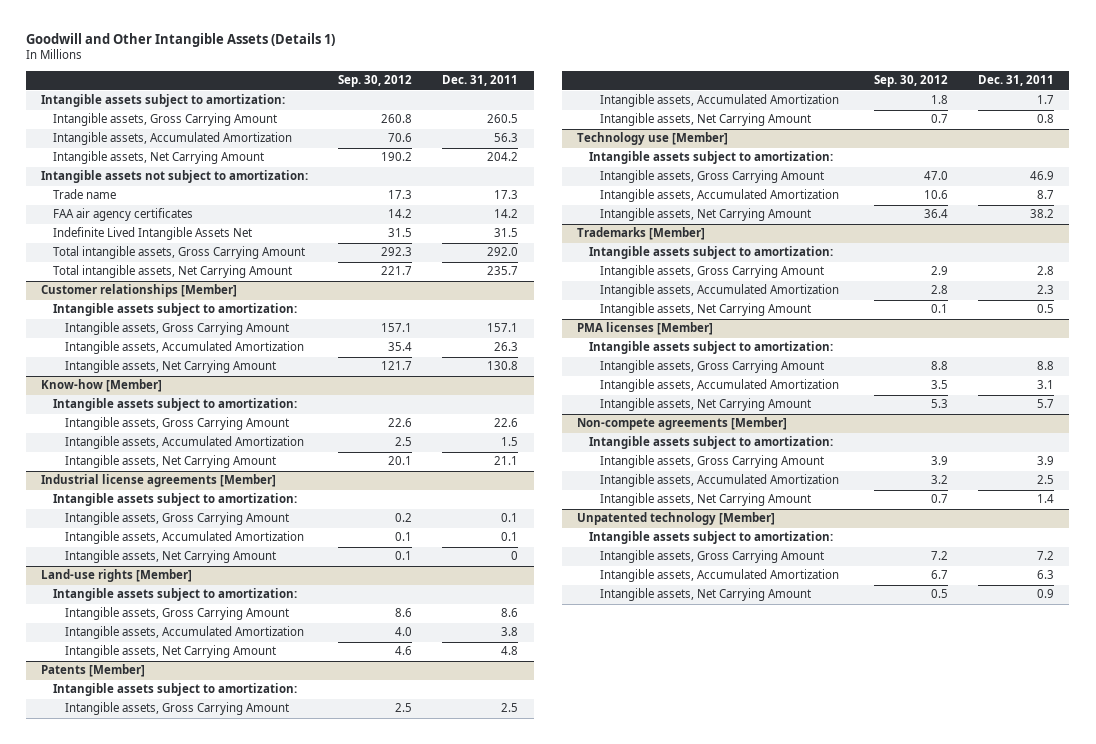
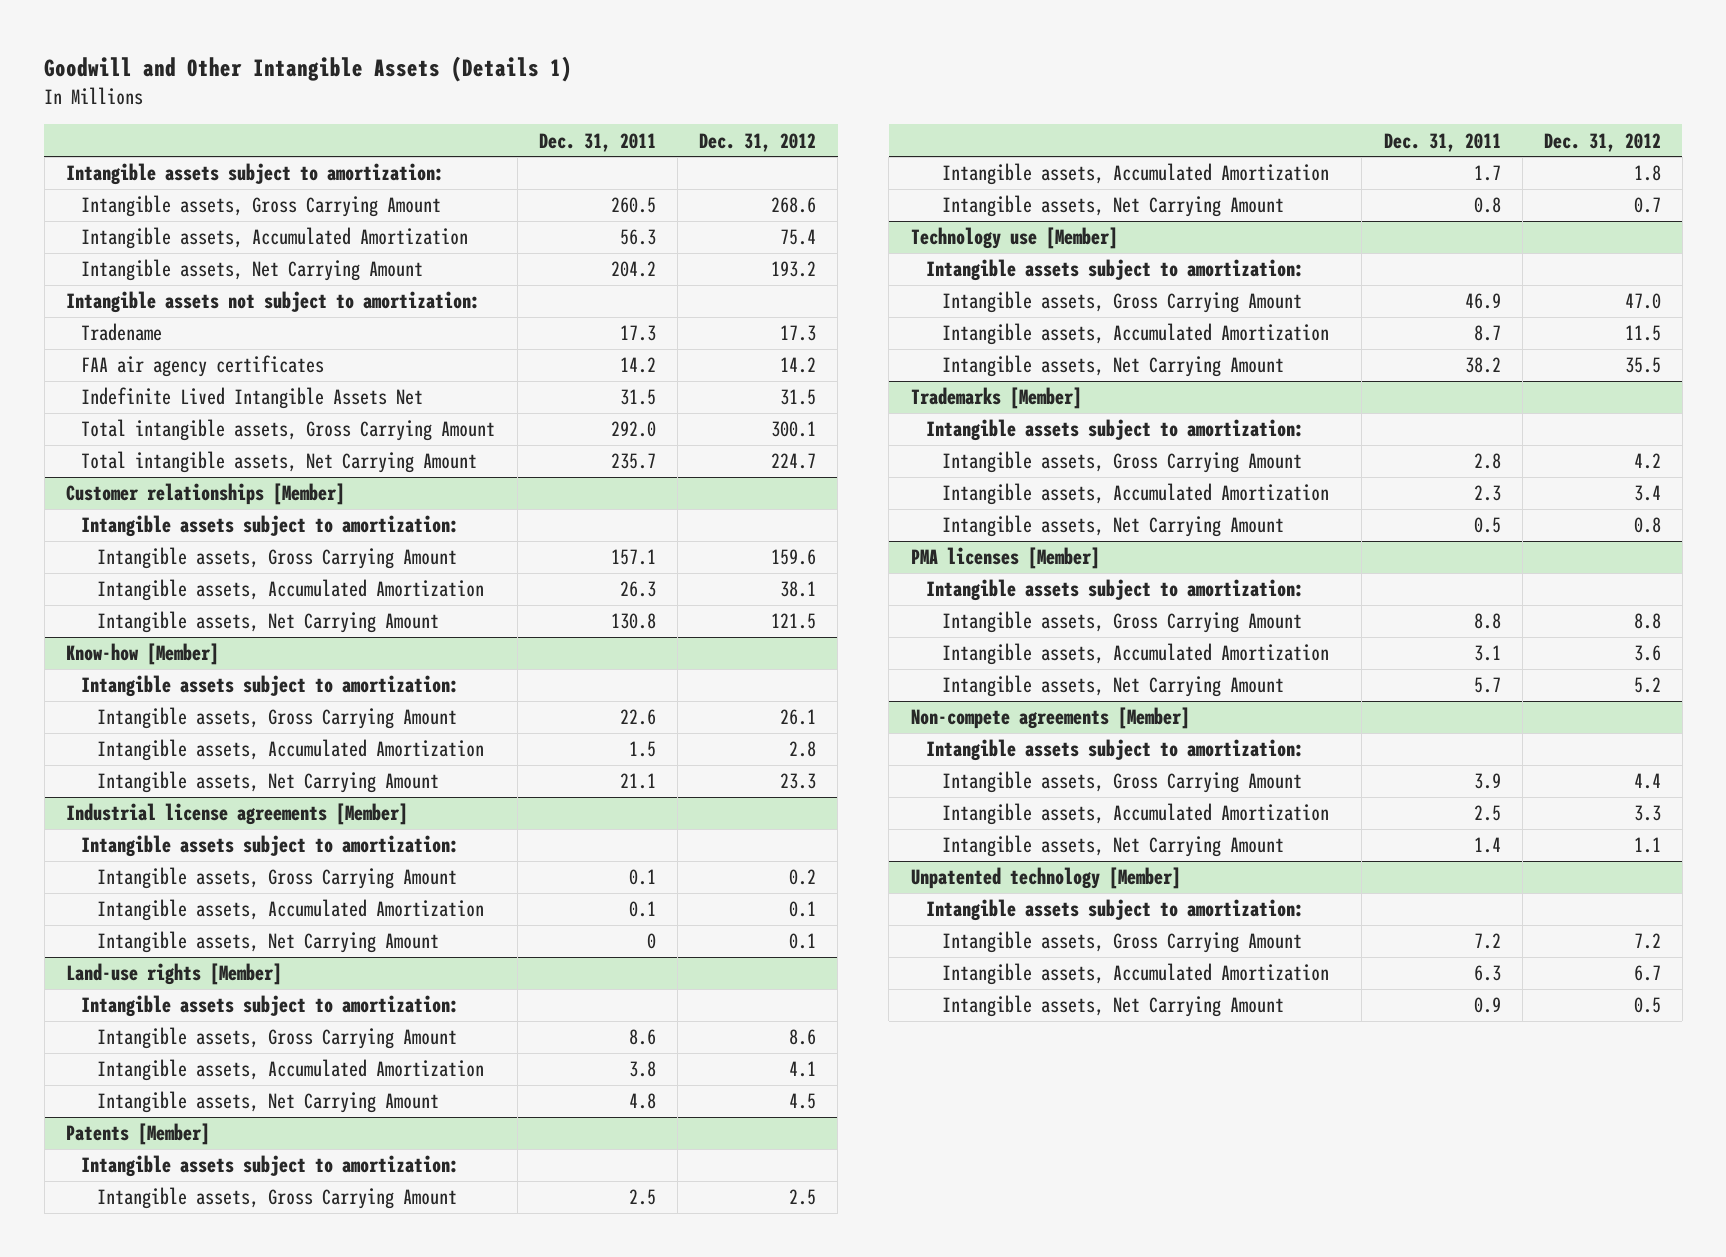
[338,75,413,88] Sep. 30, 2012 -> none
none -> [698,132,816,152] Dec. 31, 2012
[52,189,116,200] Trade name -> [81,323,163,342] Tradename

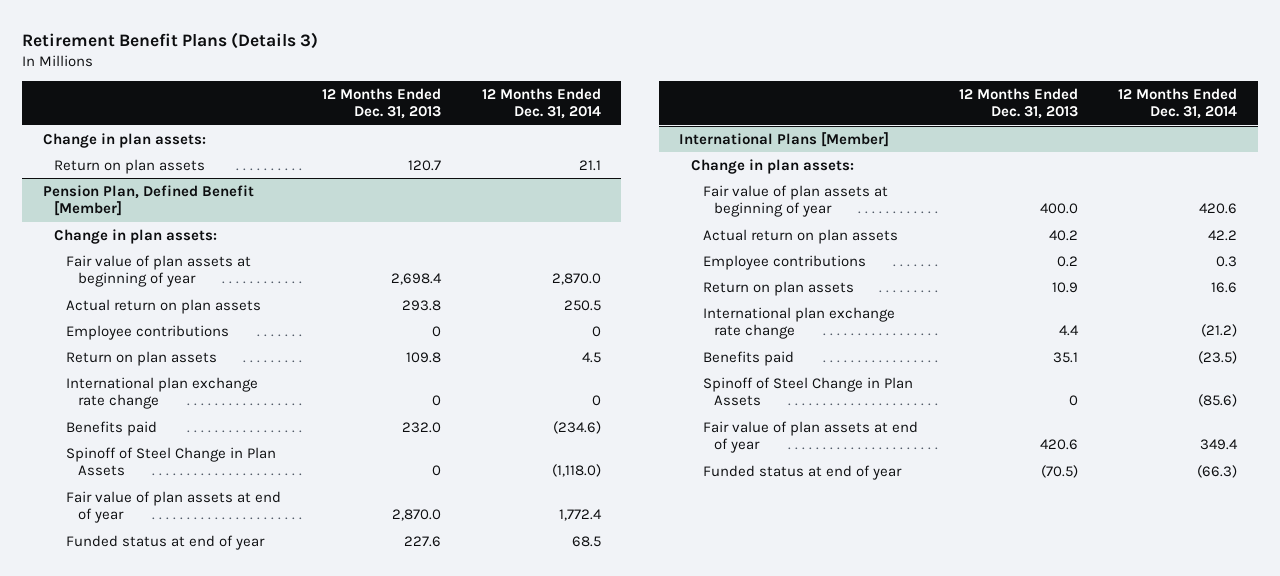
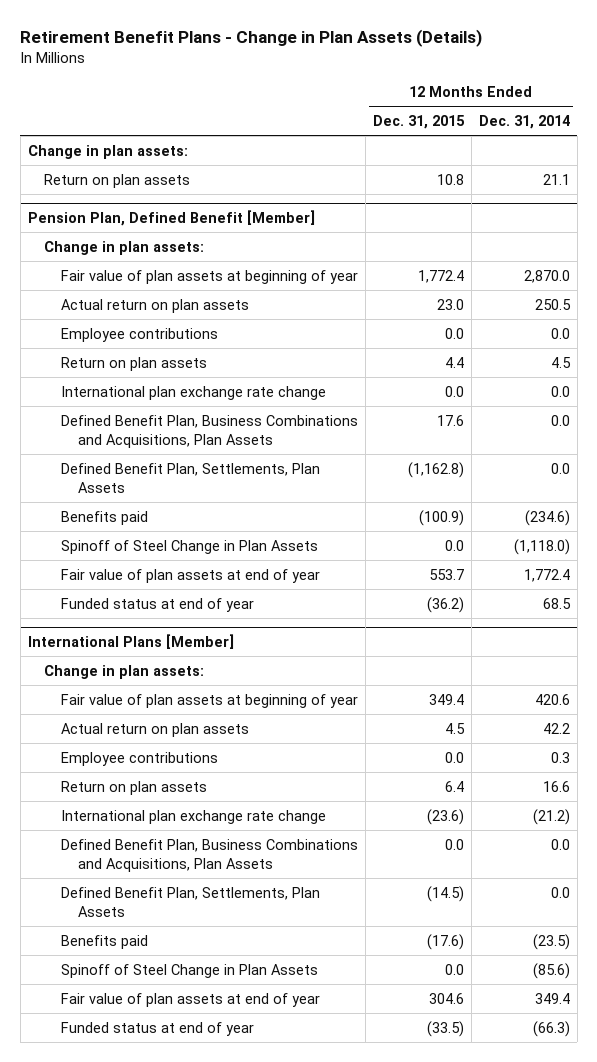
[22,31,319,49] Retirement Benefit Plans (Details 3) -> [20,29,483,48] Retirement Benefit Plans - Change in Plan Assets (Details)
[321,87,441,120] 12 Months Ended Dec. 31, 2013 -> none
none -> [372,115,465,130] Dec. 31, 2015
[591,325,601,337] 0 -> [550,327,570,339] 0.0
[591,395,601,407] 0 -> [550,385,570,397] 0.0
none -> [61,414,359,448] Defined Benefit Plan, Business Combinations and Acquisitions, Plan Assets
none -> [61,462,321,493] Defined Benefit Plan, Settlements, Plan Assets
none -> [61,838,359,872] Defined Benefit Plan, Business Combinations and Acquisitions, Plan Assets
none -> [61,886,321,917] Defined Benefit Plan, Settlements, Plan Assets

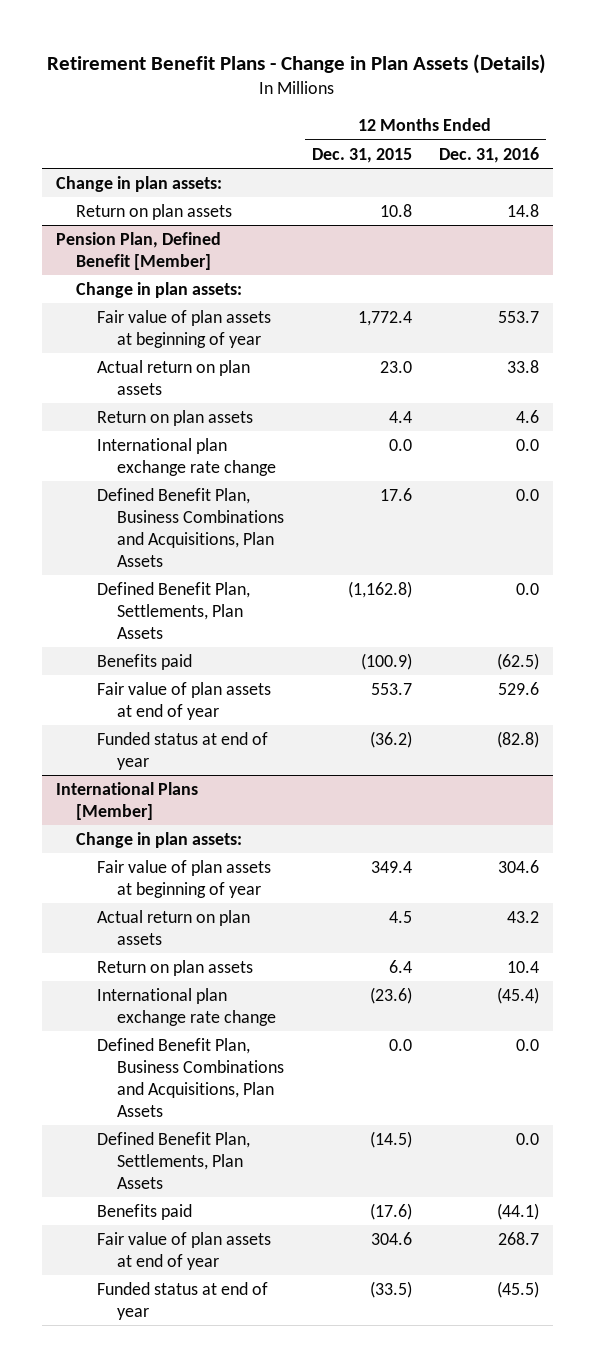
[478,115,570,130] Dec. 31, 2014 -> none
none -> [439,146,540,163] Dec. 31, 2016
[61,327,219,342] Employee contributions -> none
[61,539,319,554] Spinoff of Steel Change in Plan Assets -> none
[61,751,219,766] Employee contributions -> none
[61,963,319,978] Spinoff of Steel Change in Plan Assets -> none

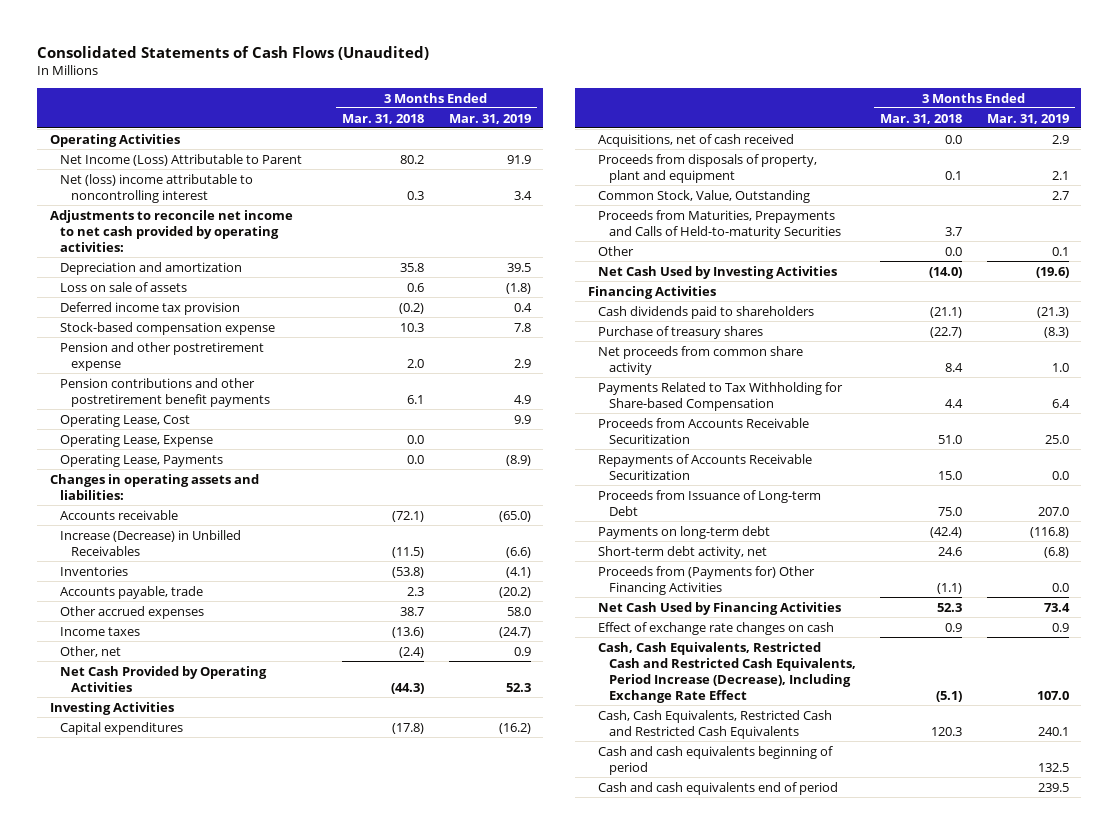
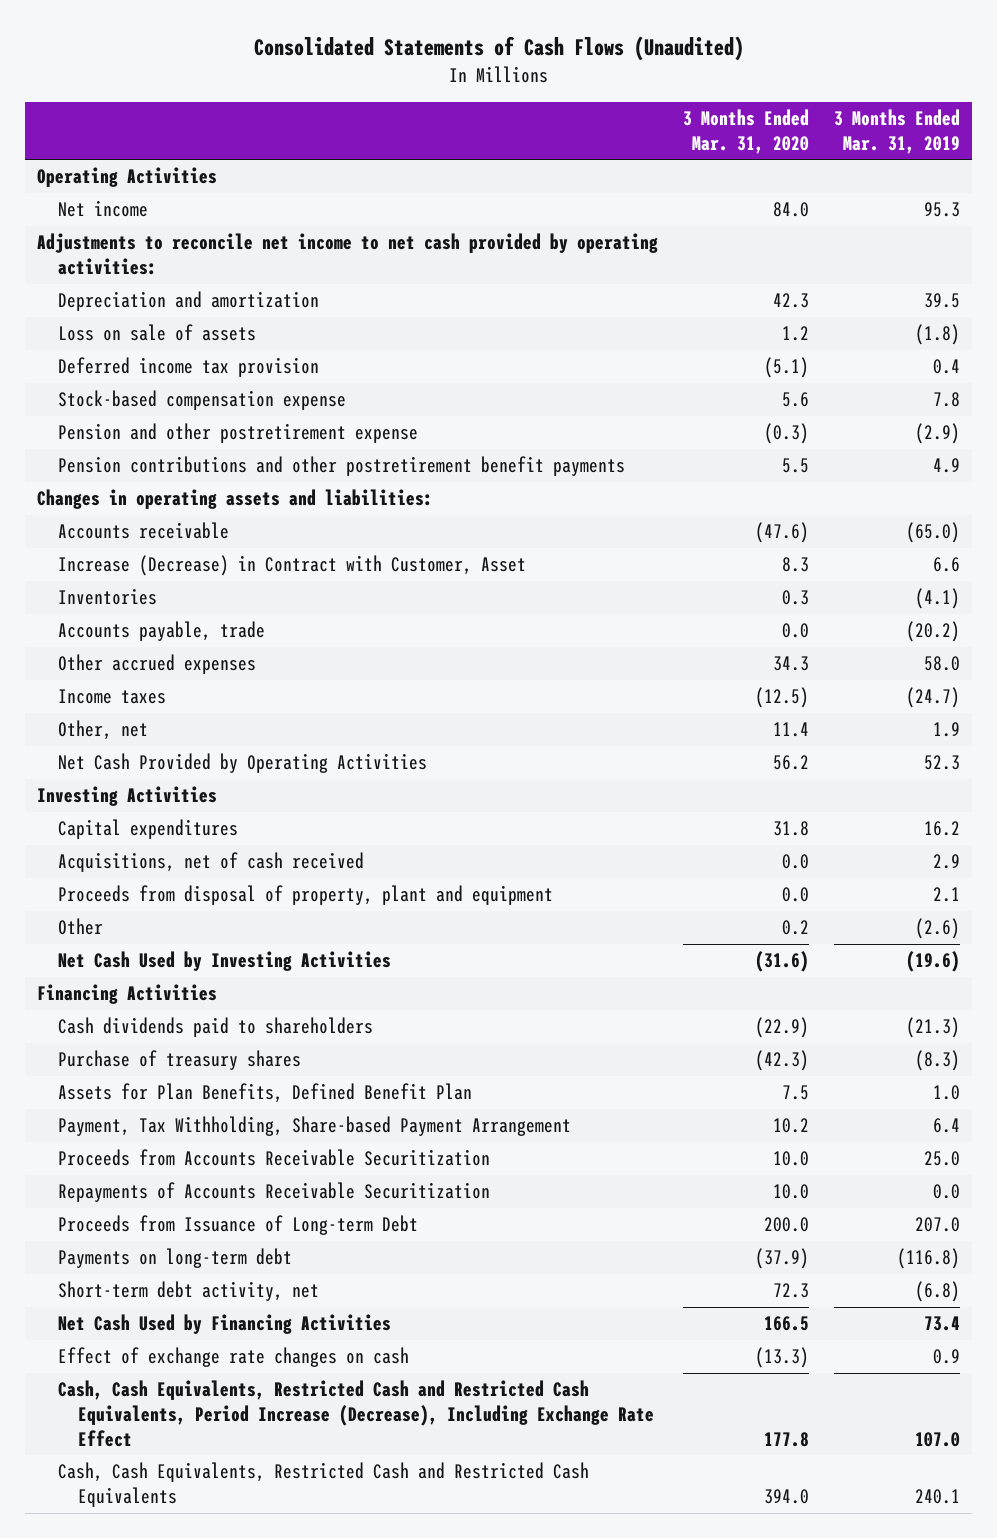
[342,113,425,124] Mar. 31, 2018 -> none
none -> [683,108,810,154] 3 Months Ended Mar. 31, 2020
[60,153,303,166] Net Income (Loss) Attributable to Parent -> none
[60,173,254,203] Net (loss) income attributable to noncontrolling interest -> none
none -> [57,200,148,218] Net income
[513,358,531,368] 2.9 -> [914,423,960,445] (2.9)
[60,413,191,427] Operating Lease, Cost -> none
[60,433,214,447] Operating Lease, Expense -> none
[60,453,224,467] Operating Lease, Payments -> none
[60,529,242,556] Increase (Decrease) in Unbilled Receivables -> none
none -> [57,555,526,577] Increase (Decrease) in Contract with Customer, Asset
[513,646,531,656] 0.9 -> [932,722,960,738] 1.9
[498,722,531,734] (16.2) -> [923,821,960,837] 16.2
[598,189,811,203] Common Stock, Value, Outstanding -> none
[598,209,841,239] Proceeds from Maturities, Prepayments and Calls of Held-to-maturity Securities -> none
[598,153,818,183] Proceeds from disposals of property, plant and equipment -> [57,885,553,906] Proceeds from disposal of property, plant and equipment
[1051,246,1069,256] 0.1 -> [914,918,960,940] (2.6)
[598,345,804,375] Net proceeds from common share activity -> none
none -> [57,1083,472,1104] Assets for Plan Benefits, Defined Benefit Plan
[598,381,844,411] Payments Related to Tax Withholding for Share-based Compensation -> [57,1116,571,1137] Payment, Tax Withholding, Share-based Payment Arrangement
[598,565,816,595] Proceeds from (Payments for) Other Financing Activities -> none
[598,745,834,775] Cash and cash equivalents beginning of period -> none
[598,781,839,795] Cash and cash equivalents end of period -> none

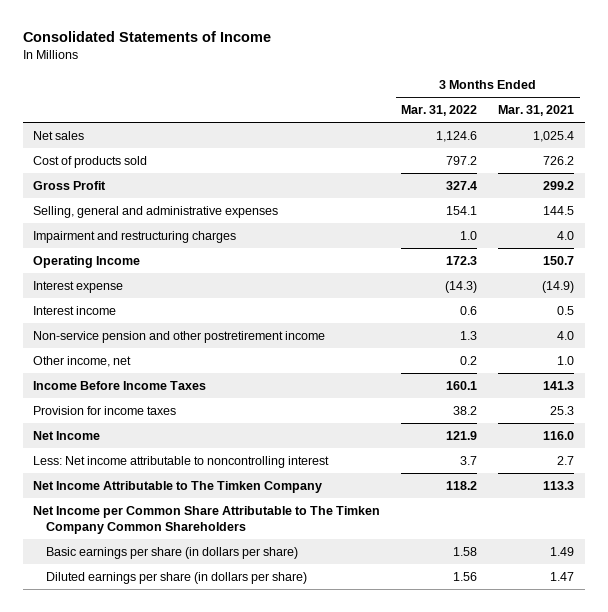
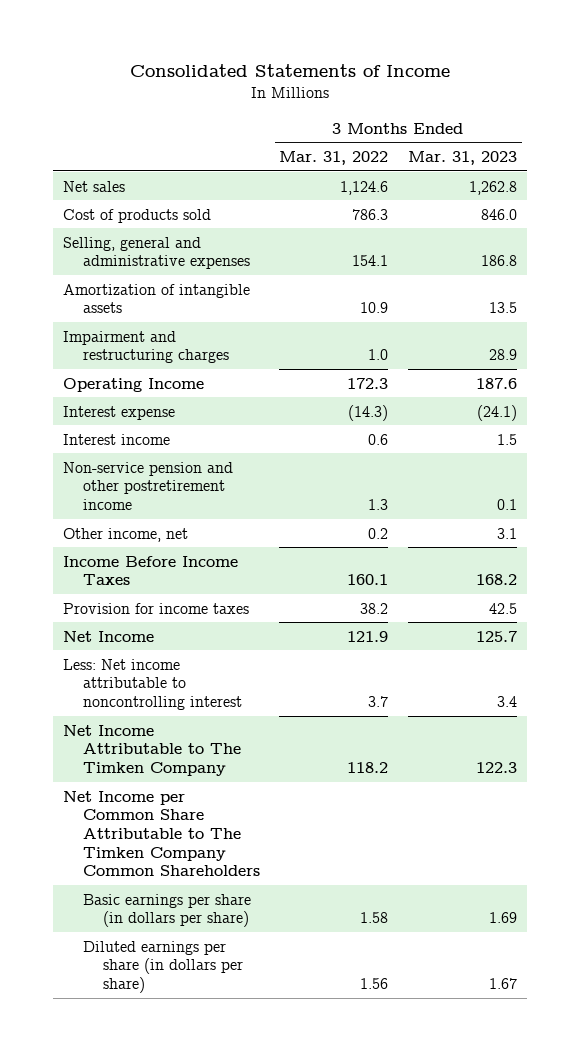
[498,105,575,117] Mar. 31, 2021 -> none
none -> [407,151,517,166] Mar. 31, 2023
[33,180,107,190] Gross Profit -> none
[446,155,478,165] 797.2 -> [352,208,389,220] 786.3
none -> [62,283,250,314] Amortization of intangible assets

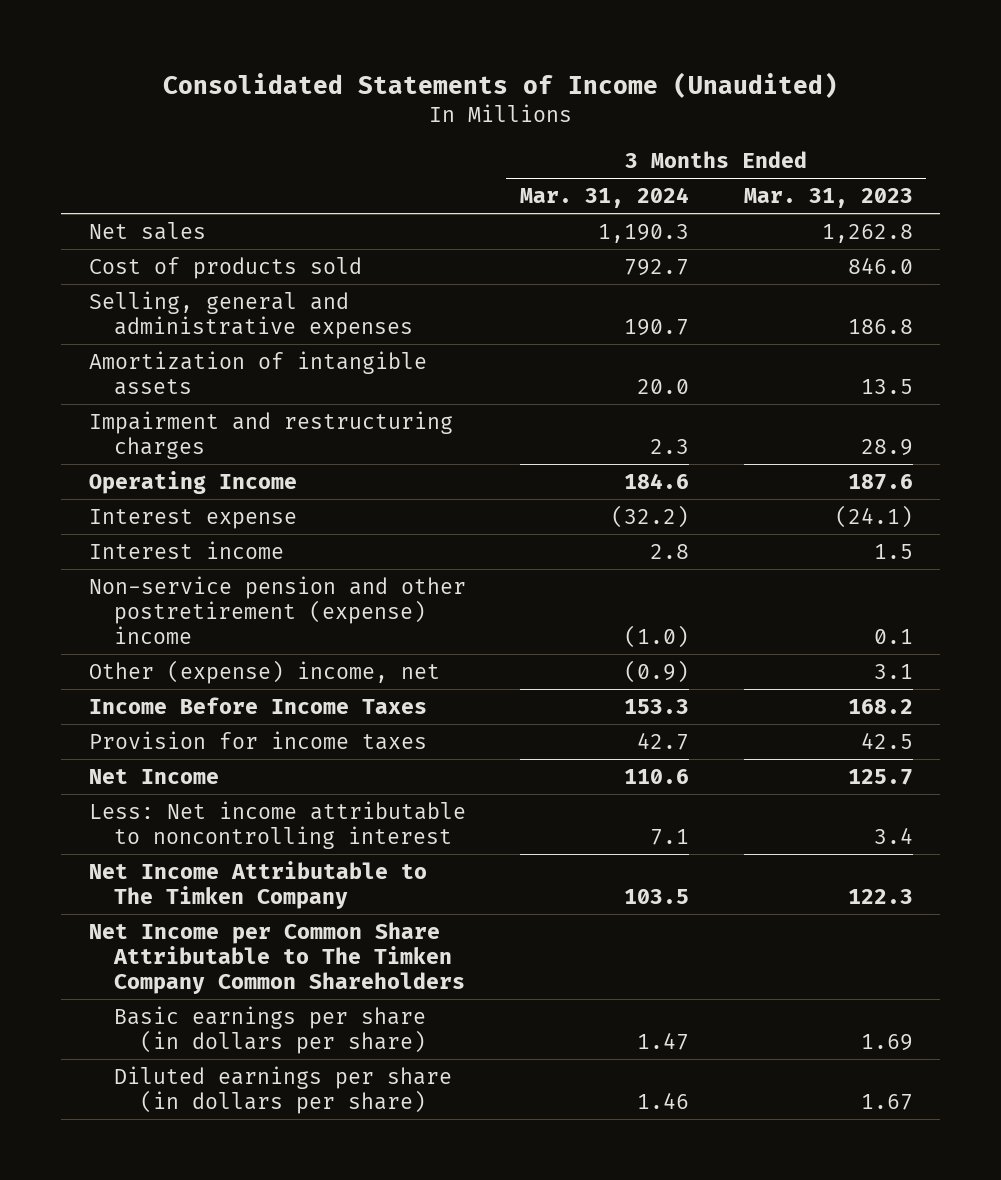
[129,64,450,78] Consolidated Statements of Income -> [162,72,838,99] Consolidated Statements of Income (Unaudited)
[279,151,389,166] Mar. 31, 2022 -> none
none -> [520,187,690,209] Mar. 31, 2024
[62,461,233,510] Non-service pension and other postretirement income -> [88,575,466,644] Non-service pension and other postretirement (expense) income
[62,527,188,542] Other income, net -> [88,659,440,684] Other (expense) income, net

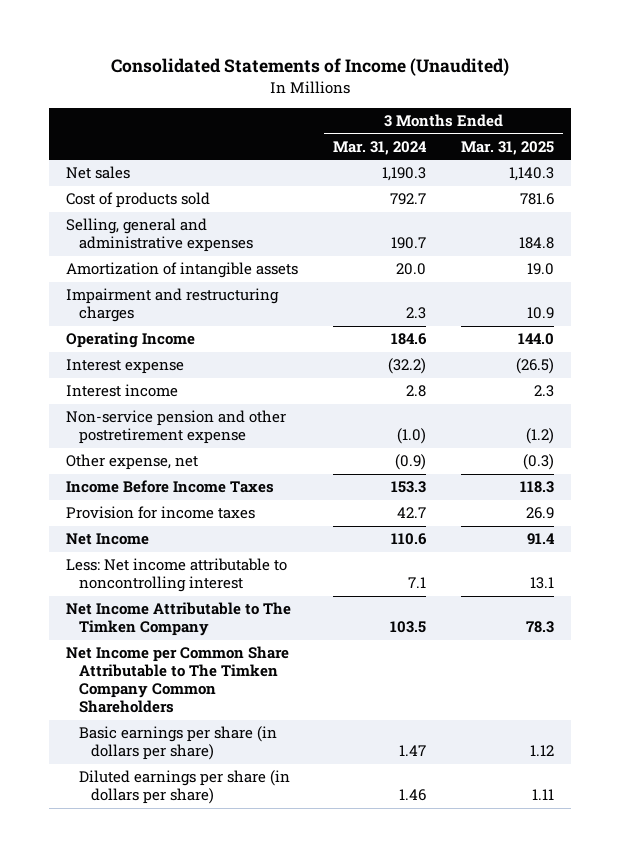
[743,188,913,209] Mar. 31, 2023 -> none
none -> [460,141,554,156] Mar. 31, 2025
[88,575,466,644] Non-service pension and other postretirement (expense) income -> [66,410,287,445] Non-service pension and other postretirement expense
[88,659,440,684] Other (expense) income, net -> [66,454,199,471] Other expense, net

